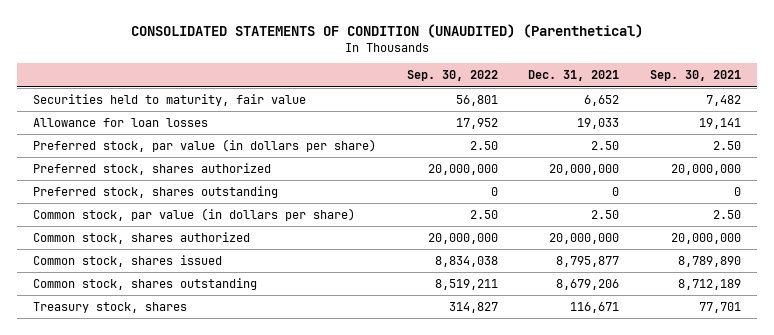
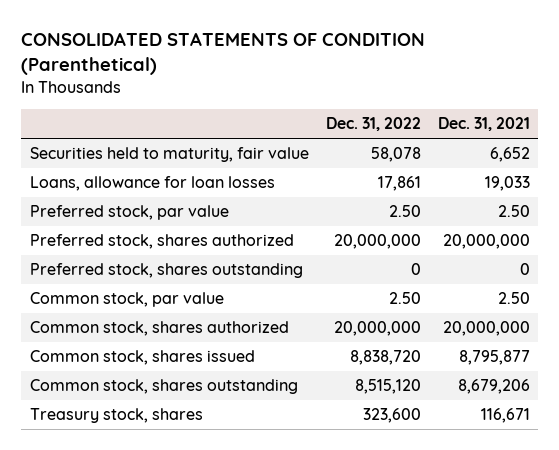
[131,23,644,38] CONSOLIDATED STATEMENTS OF CONDITION (UNAUDITED) (Parenthetical) -> [21,32,426,76] CONSOLIDATED STATEMENTS OF CONDITION (Parenthetical)
[406,70,498,82] Sep. 30, 2022 -> none
[650,70,742,82] Sep. 30, 2021 -> none
none -> [325,117,421,132] Dec. 31, 2022
[32,118,208,128] Allowance for loan losses -> [29,176,275,192] Loans, allowance for loan losses
[32,139,376,153] Preferred stock, par value (in dollars per share) -> [29,205,229,221] Preferred stock, par value
[32,208,355,222] Common stock, par value (in dollars per share) -> [29,292,224,308] Common stock, par value

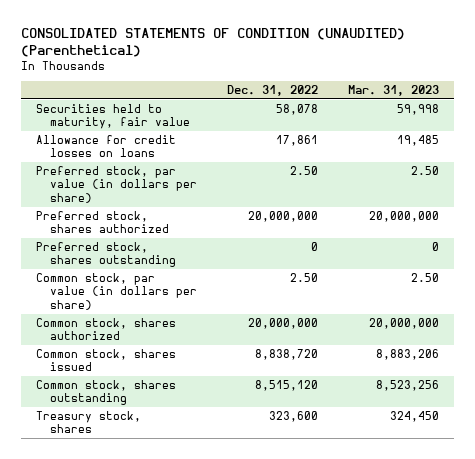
[21,32,426,76] CONSOLIDATED STATEMENTS OF CONDITION (Parenthetical) -> [21,27,406,57] CONSOLIDATED STATEMENTS OF CONDITION (UNAUDITED) (Parenthetical)
[437,117,530,132] Dec. 31, 2021 -> none
none -> [347,84,439,96] Mar. 31, 2023
[29,176,275,192] Loans, allowance for loan losses -> [35,135,176,158] Allowance for credit losses on loans
[29,205,229,221] Preferred stock, par value -> [35,166,197,203] Preferred stock, par value (in dollars per share)
[29,292,224,308] Common stock, par value -> [35,273,197,310] Common stock, par value (in dollars per share)

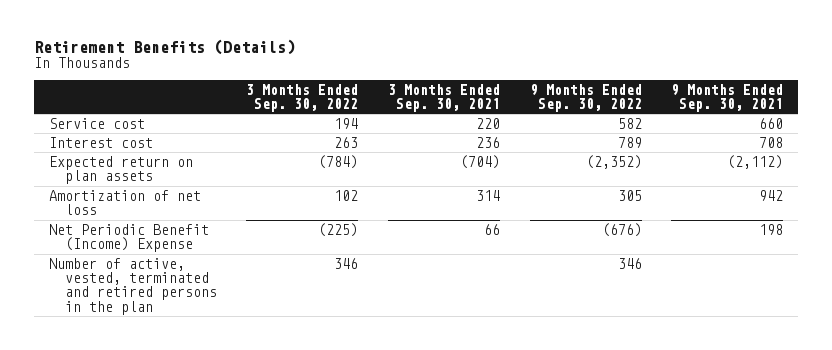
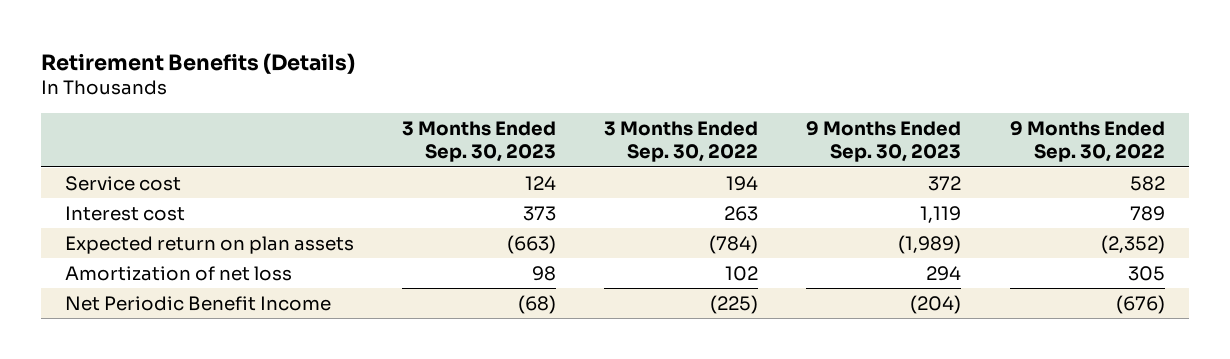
[387,83,500,113] 3 Months Ended Sep. 30, 2021 -> none
[671,83,784,113] 9 Months Ended Sep. 30, 2021 -> none
none -> [402,120,557,163] 3 Months Ended Sep. 30, 2023
none -> [806,120,962,163] 9 Months Ended Sep. 30, 2023
[49,257,217,315] Number of active, vested, terminated and retired persons in the plan -> none
[49,223,210,253] Net Periodic Benefit (Income) Expense -> [65,295,332,311] Net Periodic Benefit Income

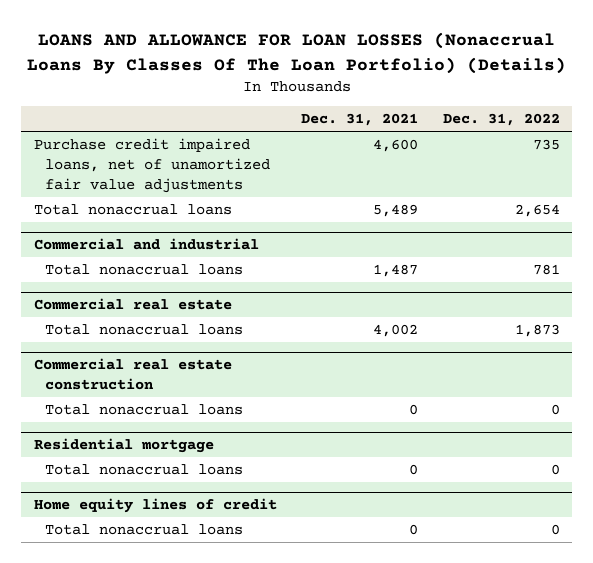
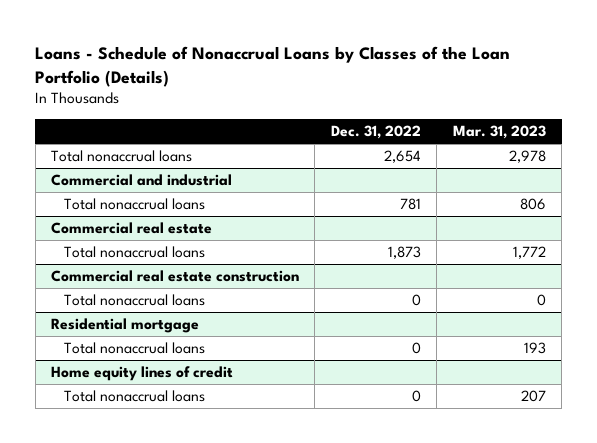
[26,32,566,74] LOANS AND ALLOWANCE FOR LOAN LOSSES (Nonaccrual Loans By Classes Of The Loan Portfolio) (Details) -> [35,45,511,87] Loans - Schedule of Nonaccrual Loans by Classes of the Loan Portfolio (Details)
[301,113,419,127] Dec. 31, 2021 -> none
none -> [452,125,546,140] Mar. 31, 2023
[33,138,270,194] Purchase credit impaired loans, net of unamortized fair value adjustments -> none

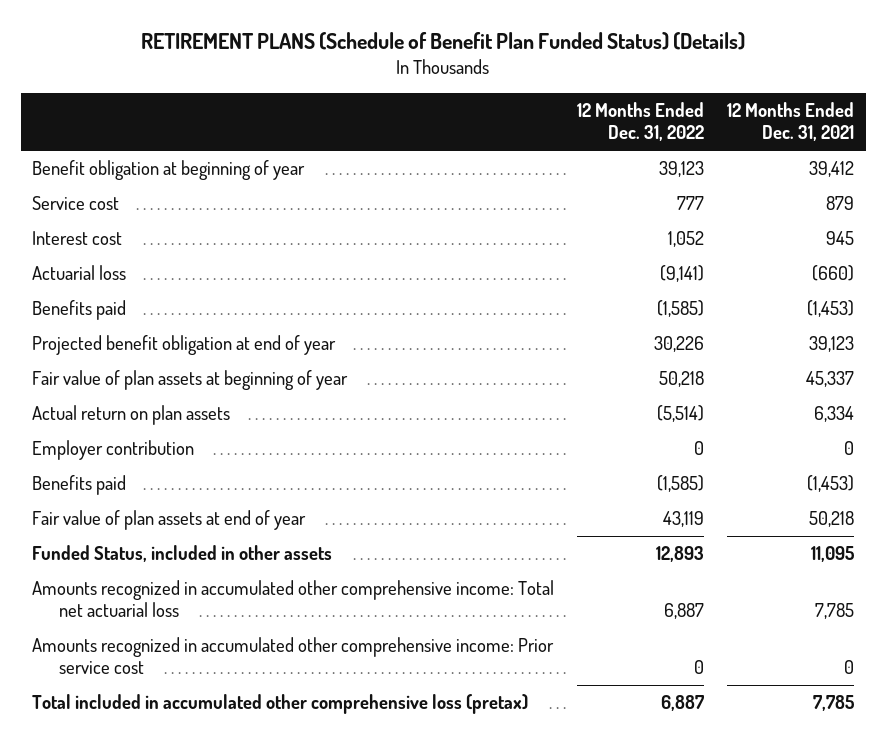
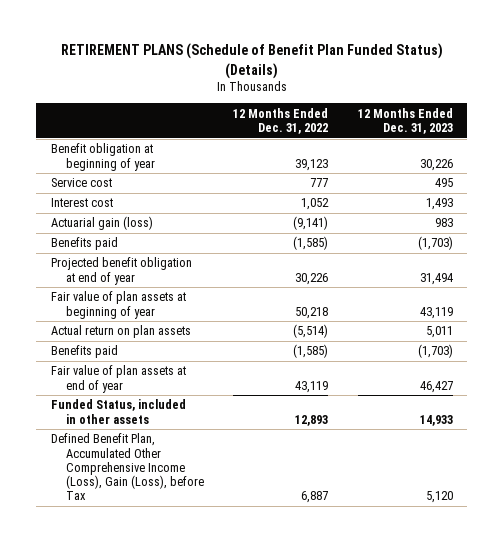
[727,102,855,142] 12 Months Ended Dec. 31, 2021 -> none
none -> [357,107,453,135] 12 Months Ended Dec. 31, 2023
[32,265,127,281] Actuarial loss -> [50,216,153,231] Actuarial gain (loss)
[32,440,195,461] Employer contribution -> none
[32,637,555,675] Amounts recognized in accumulated other comprehensive income: Prior service cost -> none
[32,694,529,715] Total included in accumulated other comprehensive loss (pretax) -> none
[32,580,555,618] Amounts recognized in accumulated other comprehensive income: Total net actuarial loss -> [50,433,205,501] Defined Benefit Plan, Accumulated Other Comprehensive Income (Loss), Gain (Loss), before Tax

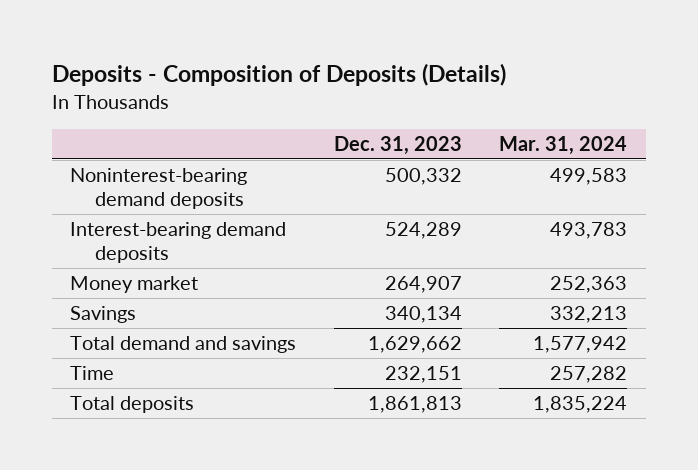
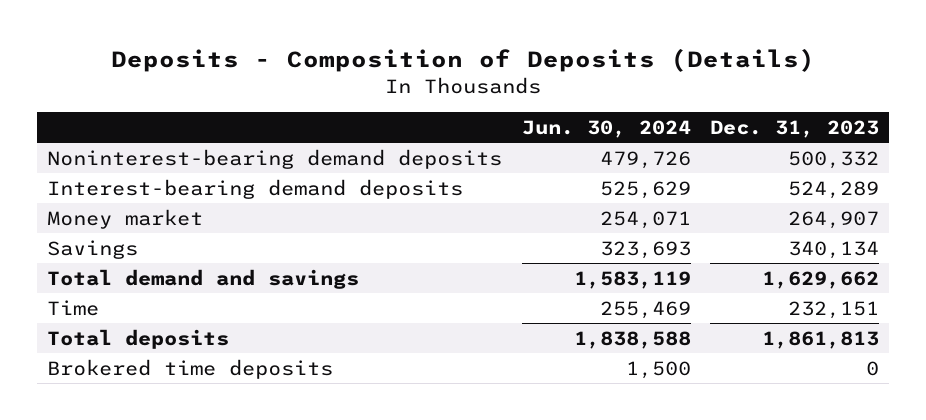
[499,135,628,155] Mar. 31, 2024 -> none
none -> [521,119,691,138] Jun. 30, 2024
none -> [47,358,334,379] Brokered time deposits

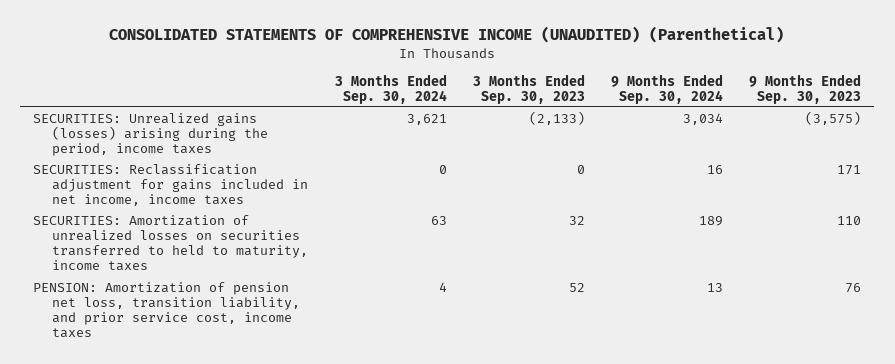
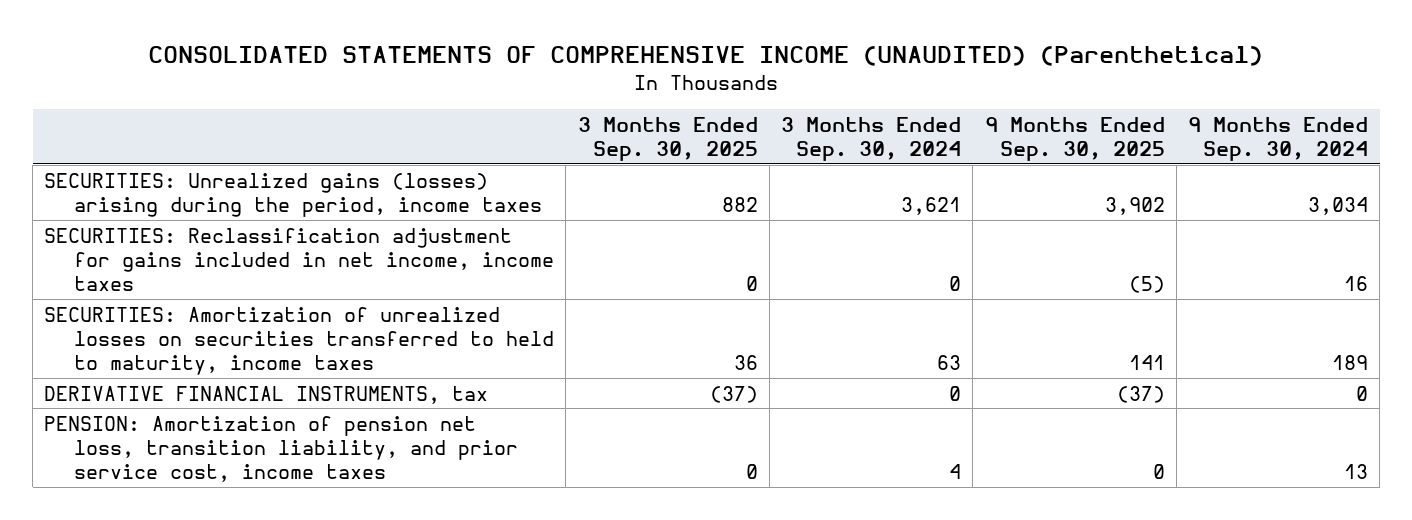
[472,73,585,104] 3 Months Ended Sep. 30, 2023 -> none
[749,73,862,104] 9 Months Ended Sep. 30, 2023 -> none
none -> [577,116,758,162] 3 Months Ended Sep. 30, 2025
none -> [984,116,1165,162] 9 Months Ended Sep. 30, 2025
none -> [44,385,489,404] DERIVATIVE FINANCIAL INSTRUMENTS, tax

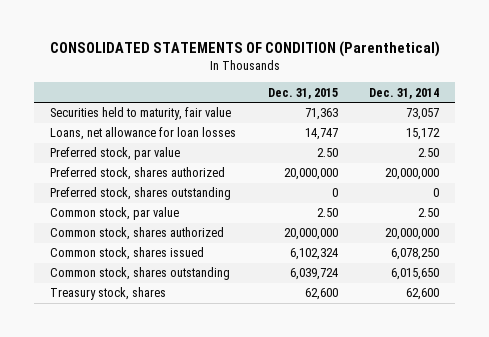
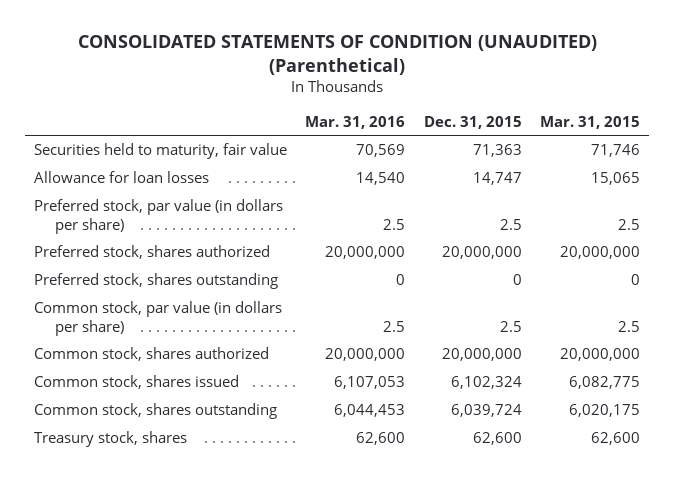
[49,41,440,58] CONSOLIDATED STATEMENTS OF CONDITION (Parenthetical) -> [77,35,597,75] CONSOLIDATED STATEMENTS OF CONDITION (UNAUDITED) (Parenthetical)
[369,87,440,99] Dec. 31, 2014 -> none
none -> [305,115,406,129] Mar. 31, 2016
none -> [539,115,640,129] Mar. 31, 2015
[49,127,236,141] Loans, net allowance for loan losses -> [33,171,209,184] Allowance for loan losses
[49,147,180,161] Preferred stock, par value -> [33,199,283,234] Preferred stock, par value (in dollars per share)
[316,148,338,158] 2.50 -> [499,218,522,230] 2.5
[49,207,179,221] Common stock, par value -> [33,301,282,336] Common stock, par value (in dollars per share)
[316,208,338,218] 2.50 -> [499,320,522,332] 2.5

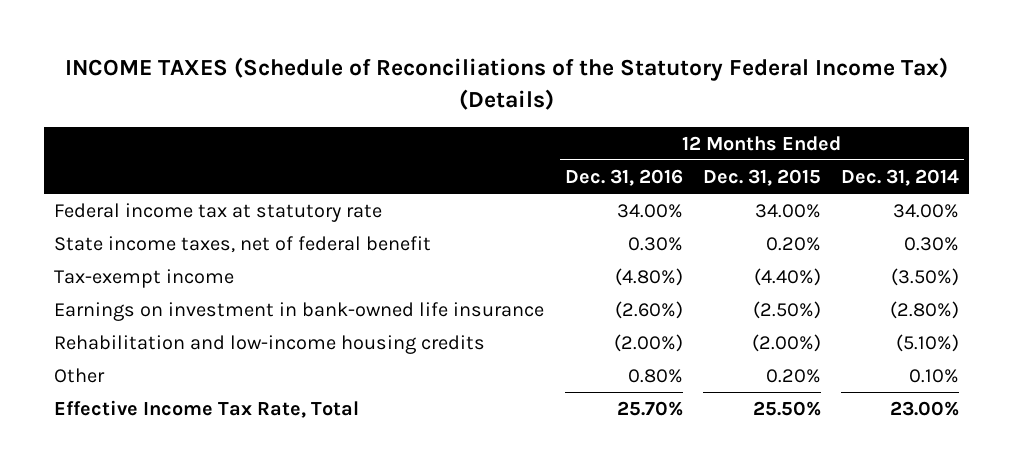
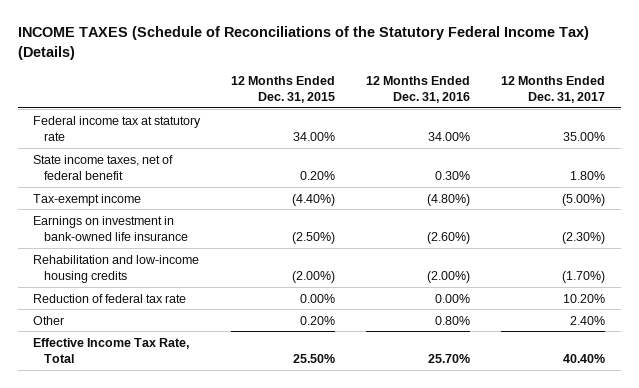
[841,168,960,186] Dec. 31, 2014 -> none
none -> [501,75,606,103] 12 Months Ended Dec. 31, 2017
none -> [33,293,187,303] Reduction of federal tax rate

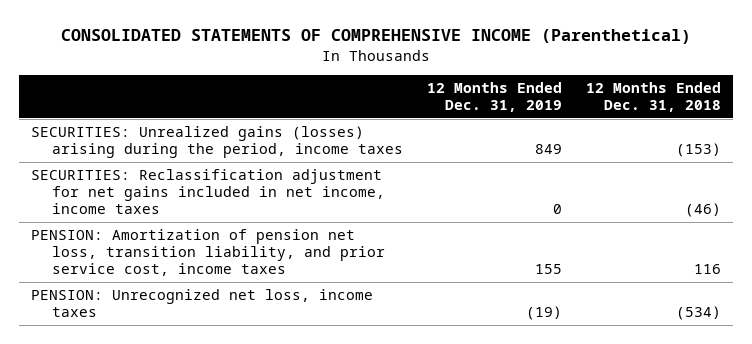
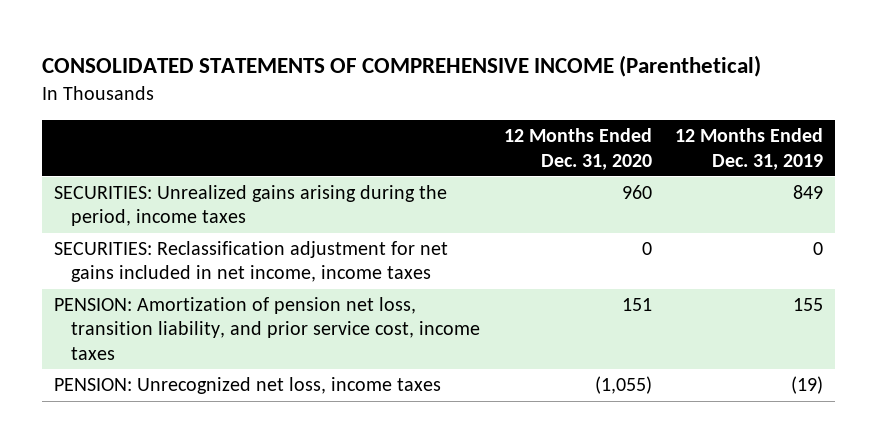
[585,82,721,113] 12 Months Ended Dec. 31, 2018 -> none
none -> [503,128,652,170] 12 Months Ended Dec. 31, 2020
[31,126,403,159] SECURITIES: Unrealized gains (losses) arising during the period, income taxes -> [53,185,447,227] SECURITIES: Unrealized gains arising during the period, income taxes

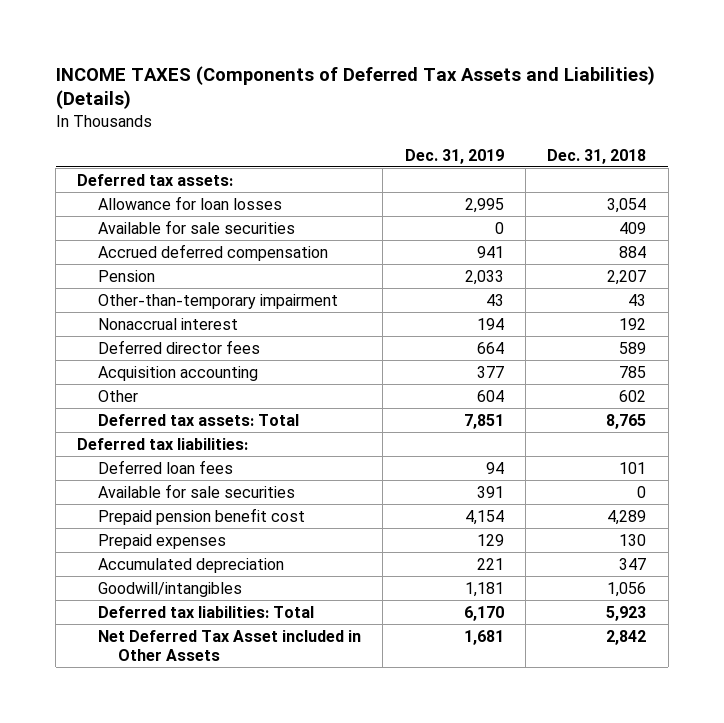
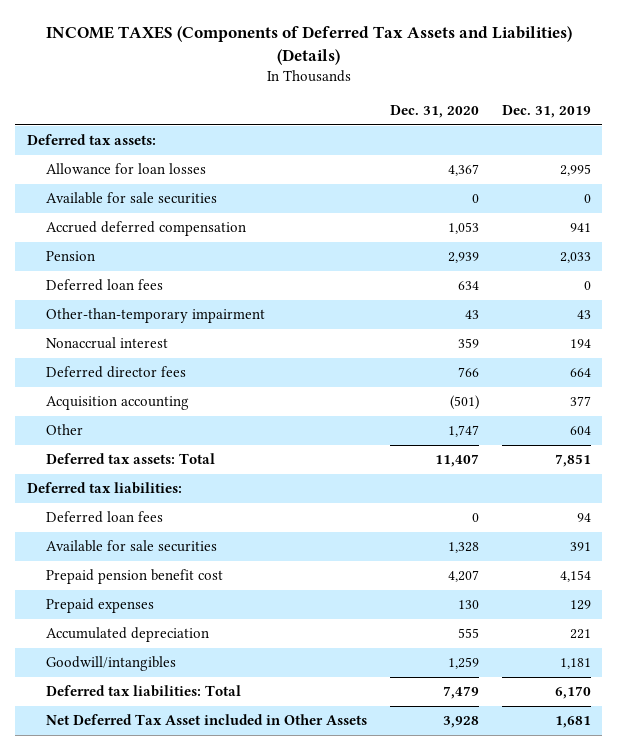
[547,148,647,164] Dec. 31, 2018 -> none
none -> [389,105,479,119] Dec. 31, 2020
none -> [45,279,163,292] Deferred loan fees

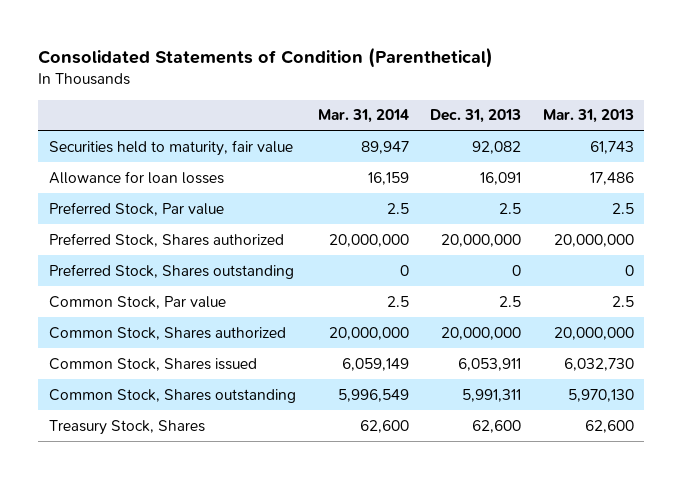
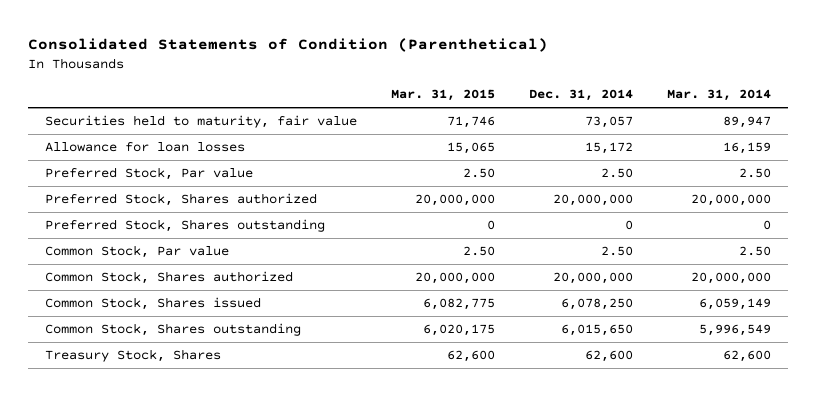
[430,109,522,124] Dec. 31, 2013 -> none
[542,109,634,124] Mar. 31, 2013 -> none
none -> [390,89,495,102] Mar. 31, 2015
none -> [528,89,633,102] Dec. 31, 2014
[386,202,409,214] 2.5 -> [738,167,771,178] 2.50
[386,295,409,307] 2.5 -> [738,245,771,256] 2.50

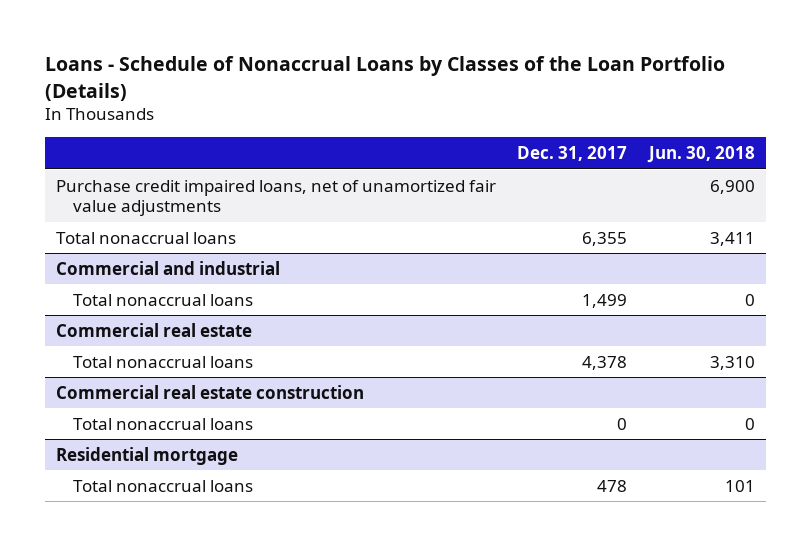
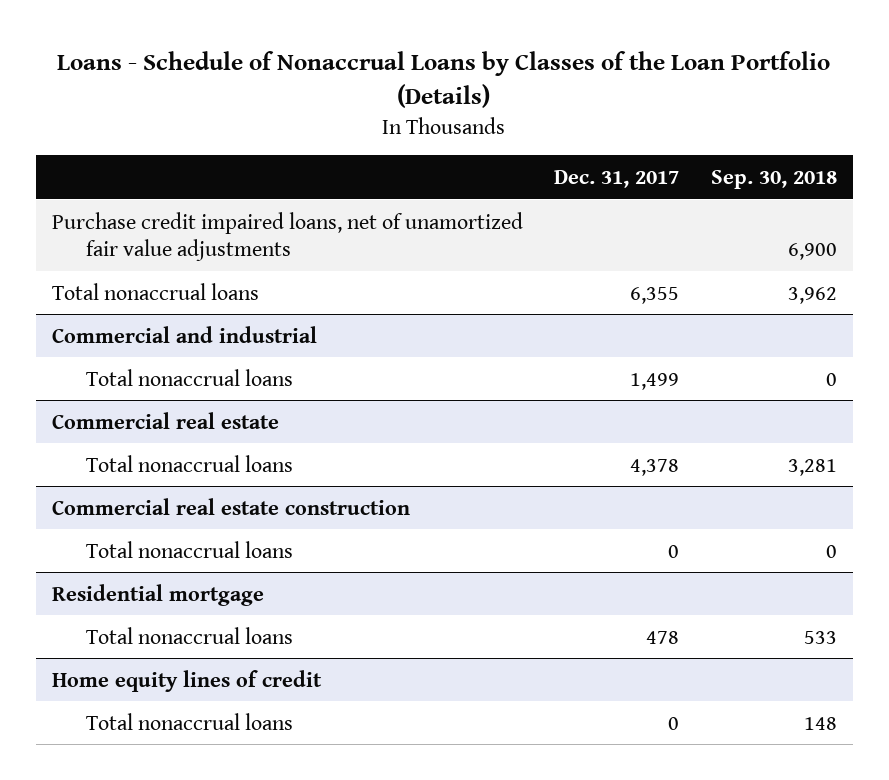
[646,146,755,164] Jun. 30, 2018 -> none
none -> [711,169,838,189] Sep. 30, 2018
none -> [51,669,322,692] Home equity lines of credit
none -> [85,712,293,730] Total nonaccrual loans

